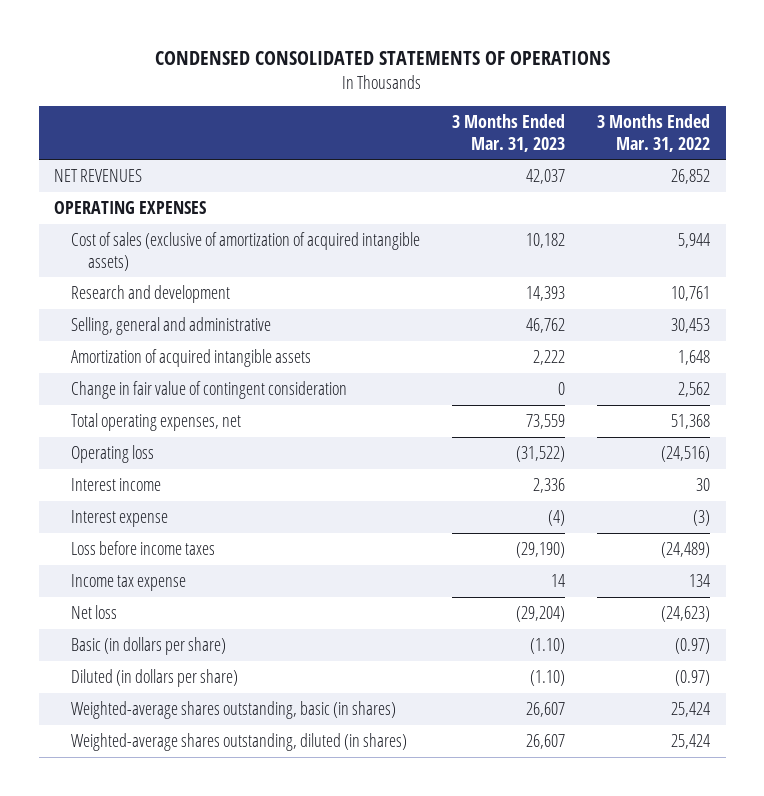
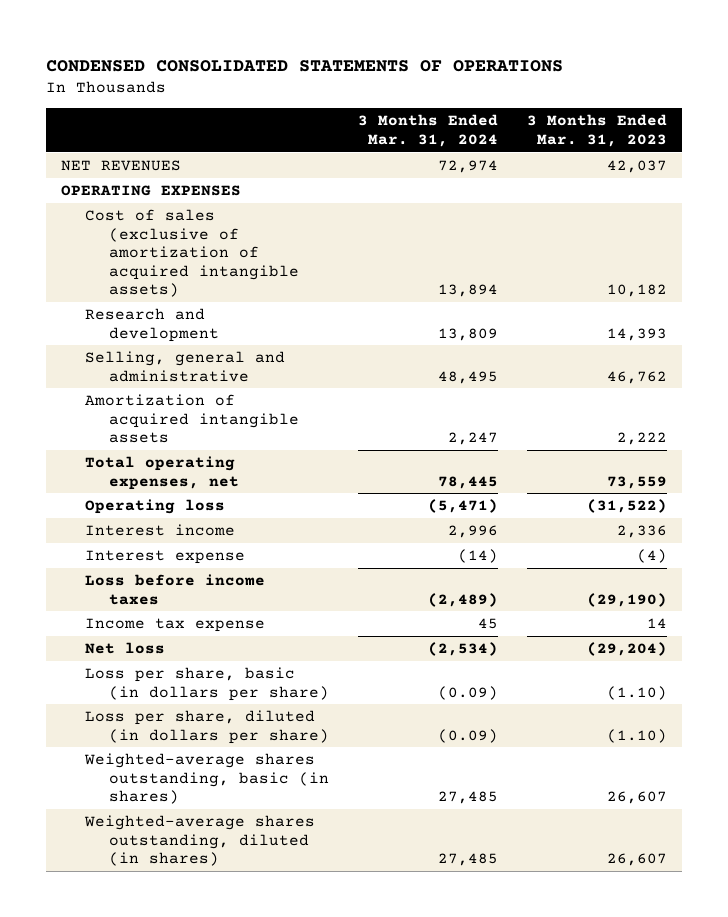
[596,113,710,152] 3 Months Ended Mar. 31, 2022 -> none
none -> [358,114,499,147] 3 Months Ended Mar. 31, 2024
[71,380,348,399] Change in fair value of contingent consideration -> none
[71,636,227,655] Basic (in dollars per share) -> [84,667,330,701] Loss per share, basic (in dollars per share)
[71,668,239,687] Diluted (in dollars per share) -> [84,710,330,744] Loss per share, diluted (in dollars per share)

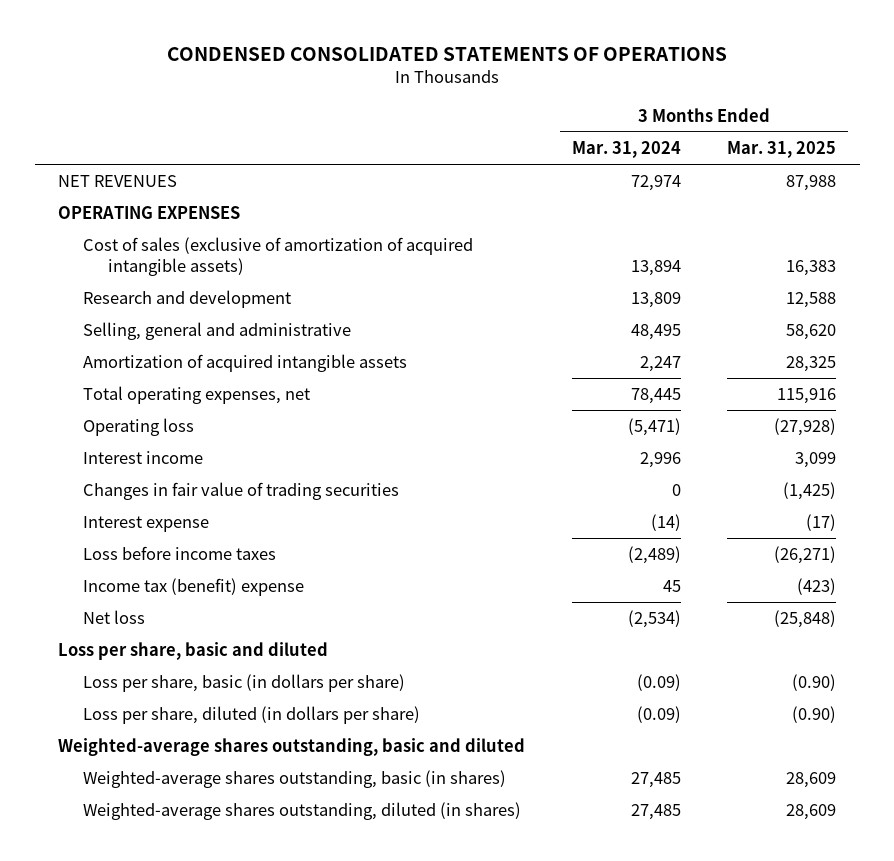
[527,114,668,147] 3 Months Ended Mar. 31, 2023 -> none
none -> [727,140,837,158] Mar. 31, 2025
none -> [83,482,400,501] Changes in fair value of trading securities
[84,618,265,633] Income tax expense -> [83,578,305,597] Income tax (benefit) expense
none -> [58,642,329,661] Loss per share, basic and diluted
none -> [58,738,526,757] Weighted-average shares outstanding, basic and diluted

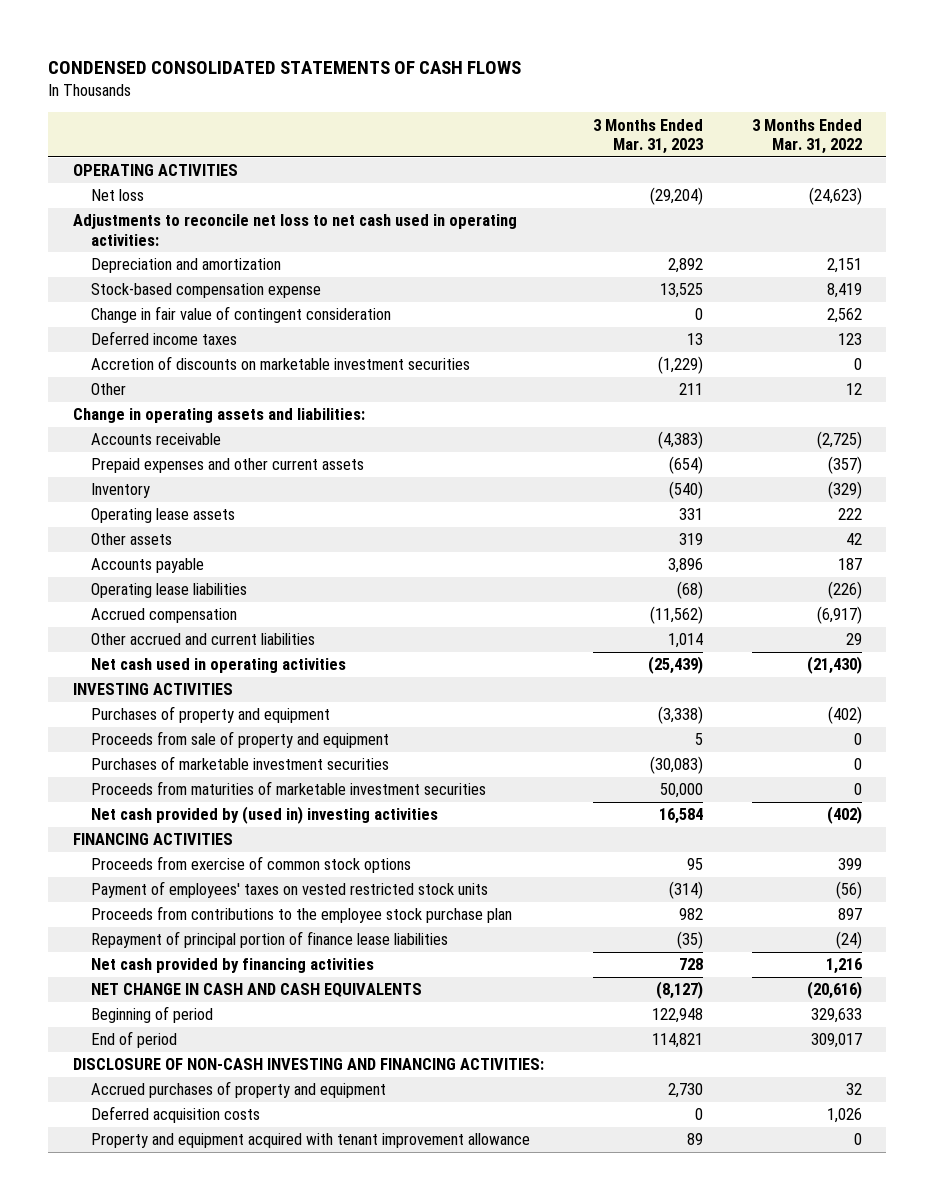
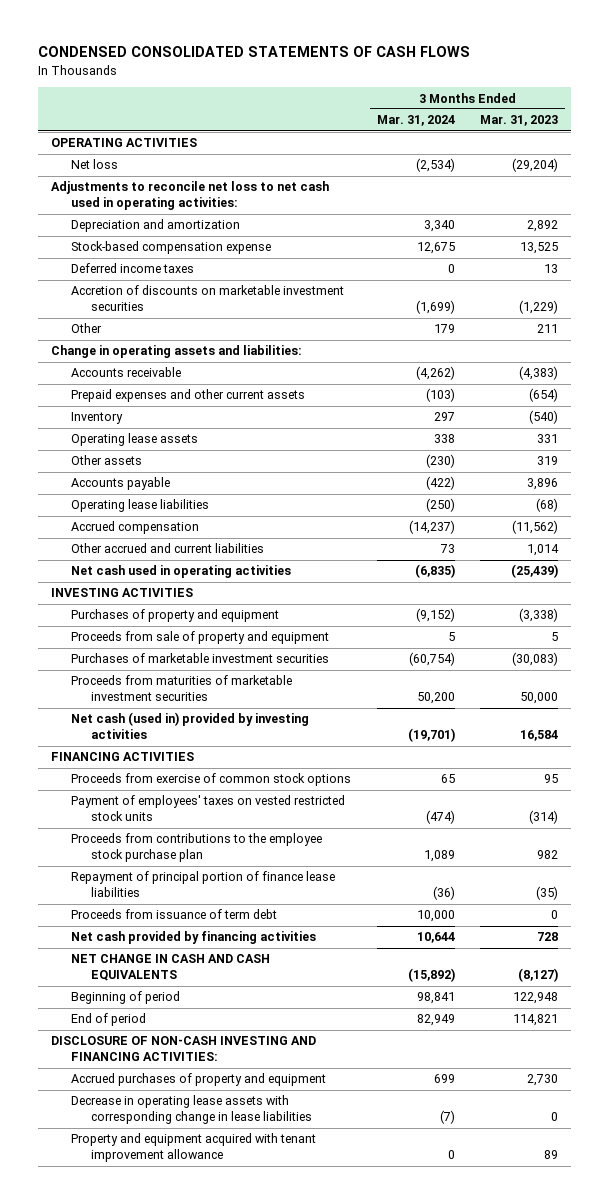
[751,118,862,155] 3 Months Ended Mar. 31, 2022 -> none
none -> [376,115,455,127] Mar. 31, 2024
[90,306,391,324] Change in fair value of contingent consideration -> none
[90,806,438,825] Net cash provided by (used in) investing activities -> [70,712,309,740] Net cash (used in) provided by investing activities
none -> [70,909,277,920] Proceeds from issuance of term debt
[90,1106,260,1124] Deferred acquisition costs -> none
none -> [70,1095,313,1125] Decrease in operating lease assets with corresponding change in lease liabilities

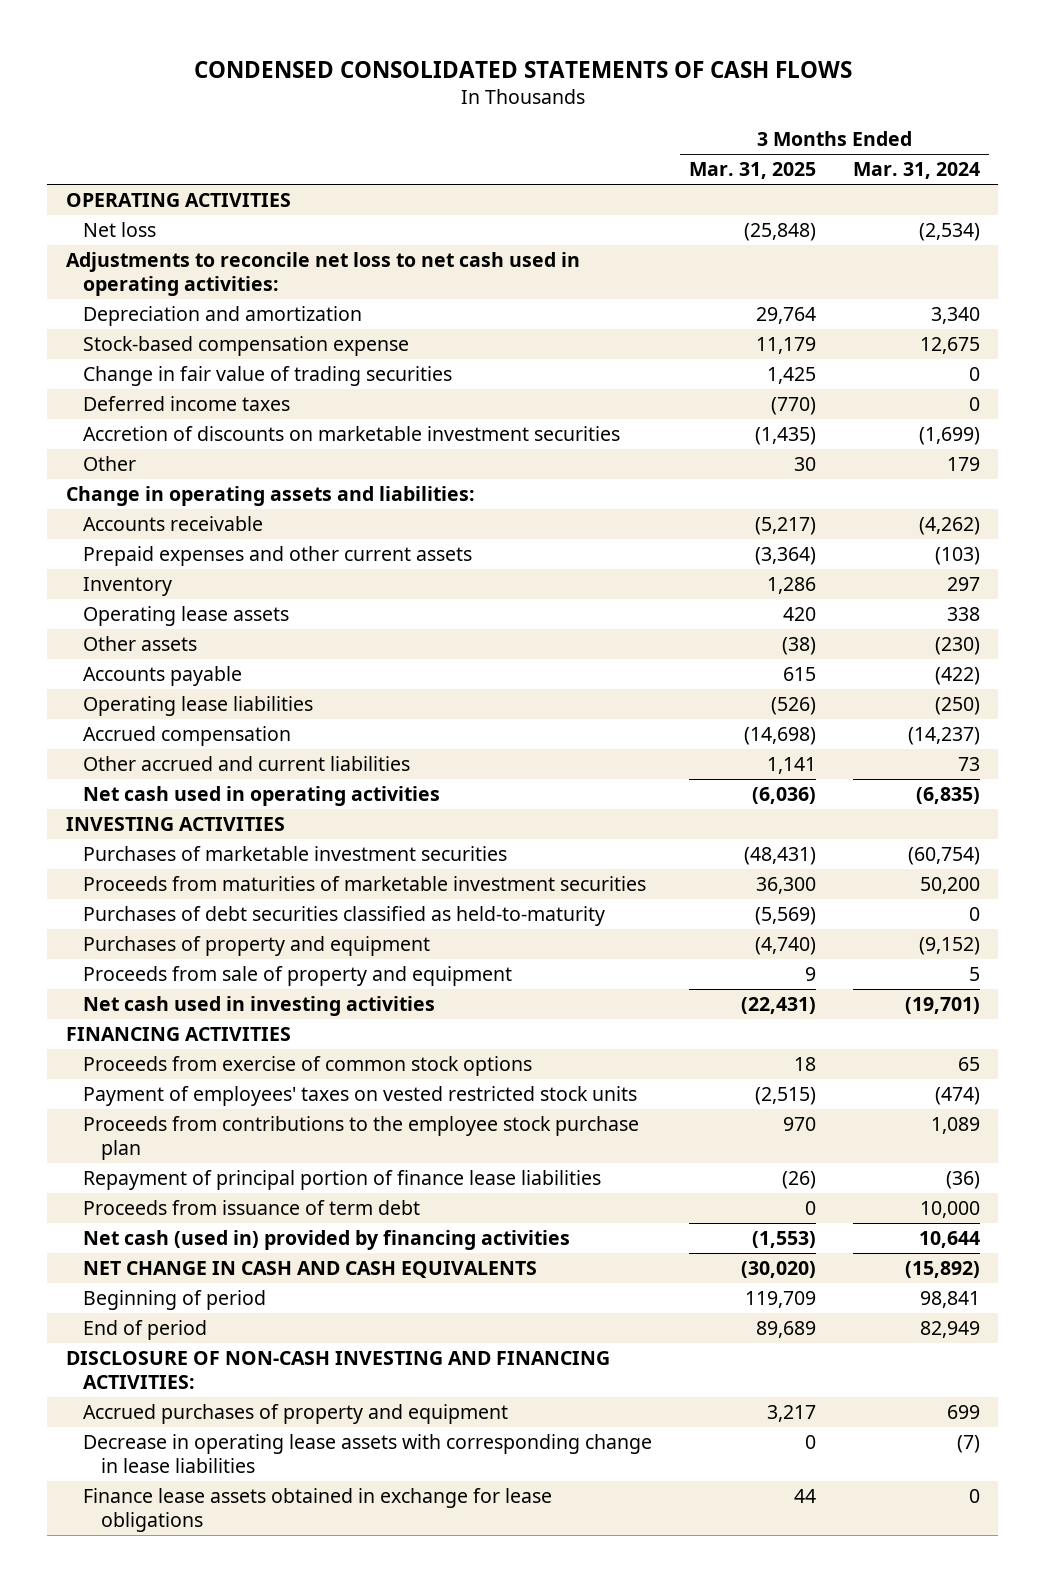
[480,115,559,127] Mar. 31, 2023 -> none
none -> [689,162,817,180] Mar. 31, 2025
none -> [83,366,453,387] Change in fair value of trading securities
none -> [83,906,606,927] Purchases of debt securities classified as held-to-maturity
[70,609,279,623] Purchases of property and equipment -> [83,936,431,957] Purchases of property and equipment
[70,631,329,645] Proceeds from sale of property and equipment -> [83,966,513,987] Proceeds from sale of property and equipment
[70,712,309,740] Net cash (used in) provided by investing activities -> [83,996,436,1017] Net cash used in investing activities
[70,931,316,945] Net cash provided by financing activities -> [83,1230,571,1251] Net cash (used in) provided by financing activities
[70,1133,316,1163] Property and equipment acquired with tenant improvement allowance -> none
none -> [83,1488,553,1532] Finance lease assets obtained in exchange for lease obligations

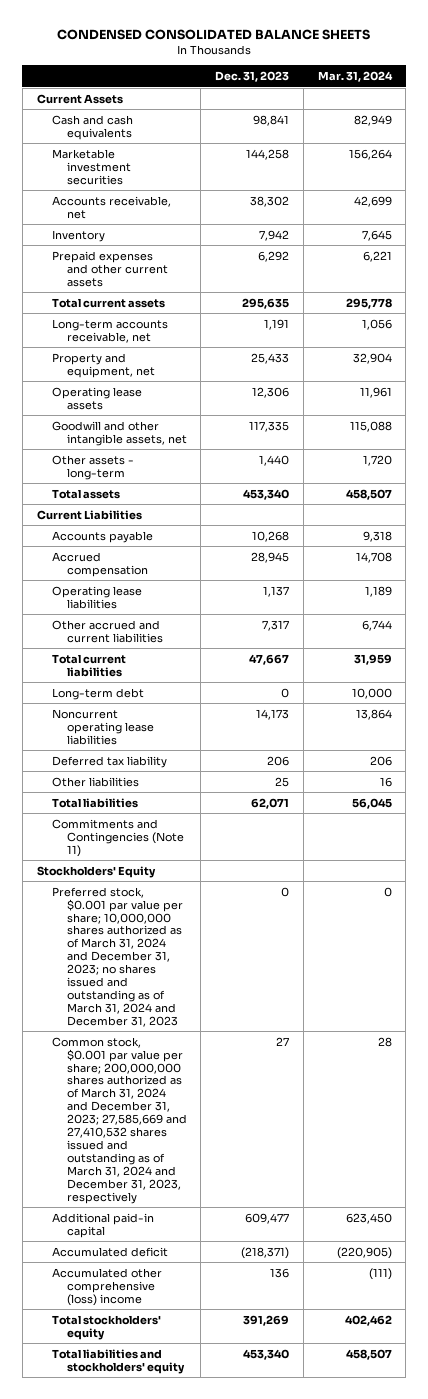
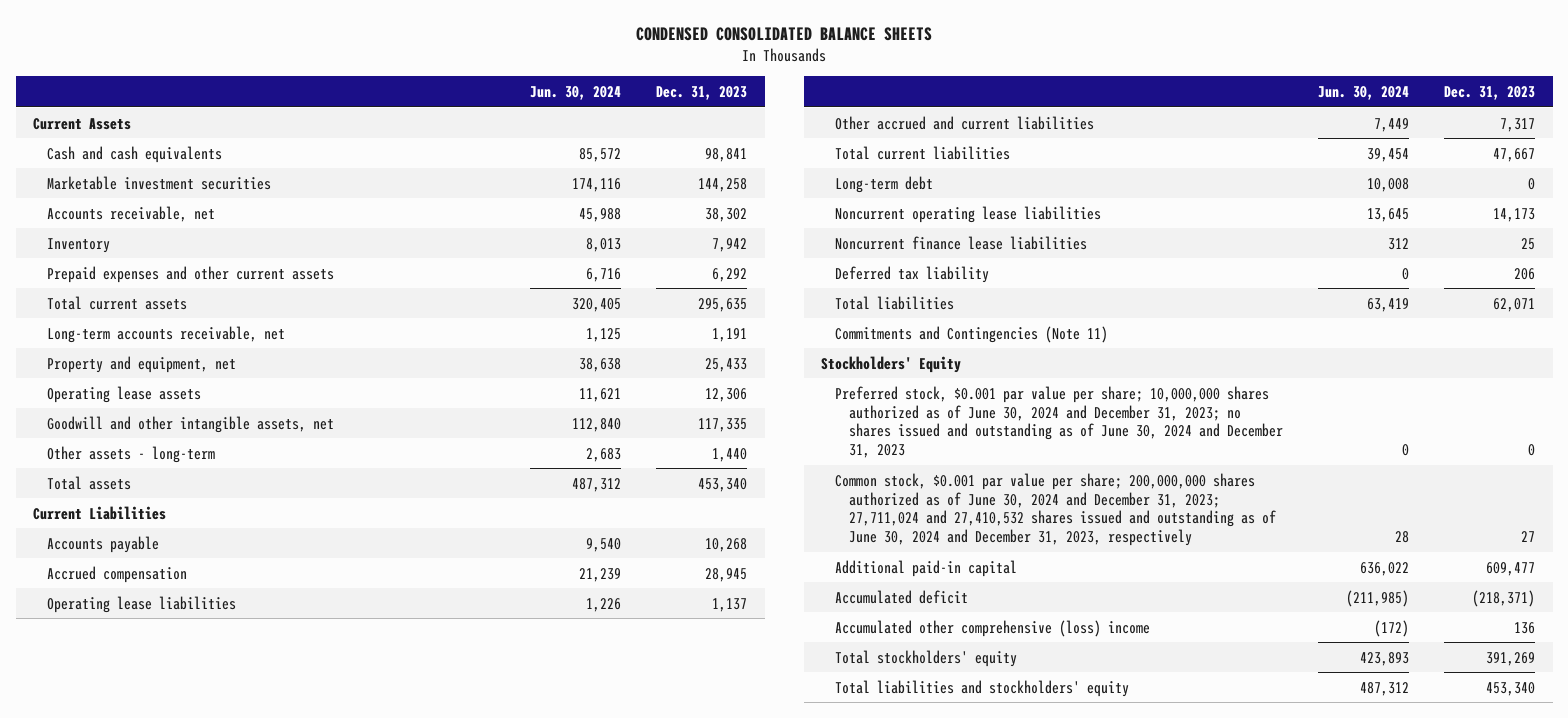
[317,71,393,83] Mar. 31, 2024 -> none
none -> [530,86,622,101] Jun. 30, 2024
none -> [834,235,1087,250] Noncurrent finance lease liabilities
[51,776,139,787] Other liabilities -> none
[51,886,183,1027] Preferred stock, $0.001 par value per share; 10,000,000 shares authorized as of March 31, 2024 and December 31, 2023; no shares issued and outstanding as of March 31, 2024 and December 31, 2023 -> [834,385,1283,459] Preferred stock, $0.001 par value per share; 10,000,000 shares authorized as of June 30, 2024 and December 31, 2023; no shares issued and outstanding as of June 30, 2024 and December 31, 2023
[51,1036,187,1204] Common stock, $0.001 par value per share; 200,000,000 shares authorized as of March 31, 2024 and December 31, 2023; 27,585,669 and 27,410,532 shares issued and outstanding as of March 31, 2024 and December 31, 2023, respectively -> [834,472,1276,547] Common stock, $0.001 par value per share; 200,000,000 shares authorized as of June 30, 2024 and December 31, 2023; 27,711,024 and 27,410,532 shares issued and outstanding as of June 30, 2024 and December 31, 2023, respectively

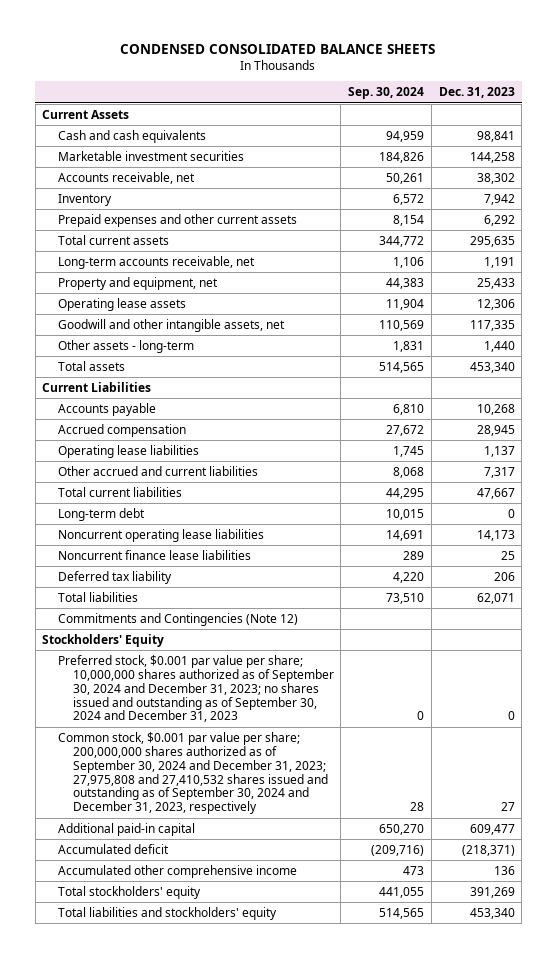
[530,86,622,101] Jun. 30, 2024 -> none
none -> [348,87,425,100] Sep. 30, 2024
[834,325,1108,343] Commitments and Contingencies (Note 11) -> [57,612,298,626] Commitments and Contingencies (Note 12)
[834,385,1283,459] Preferred stock, $0.001 par value per share; 10,000,000 shares authorized as of June 30, 2024 and December 31, 2023; no shares issued and outstanding as of June 30, 2024 and December 31, 2023 -> [57,654,334,723] Preferred stock, $0.001 par value per share; 10,000,000 shares authorized as of September 30, 2024 and December 31, 2023; no shares issued and outstanding as of September 30, 2024 and December 31, 2023
[834,472,1276,547] Common stock, $0.001 par value per share; 200,000,000 shares authorized as of June 30, 2024 and December 31, 2023; 27,711,024 and 27,410,532 shares issued and outstanding as of June 30, 2024 and December 31, 2023, respectively -> [57,731,328,815] Common stock, $0.001 par value per share; 200,000,000 shares authorized as of September 30, 2024 and December 31, 2023; 27,975,808 and 27,410,532 shares issued and outstanding as of September 30, 2024 and December 31, 2023, respectively
[834,619,1150,637] Accumulated other comprehensive (loss) income -> [57,864,297,878] Accumulated other comprehensive income

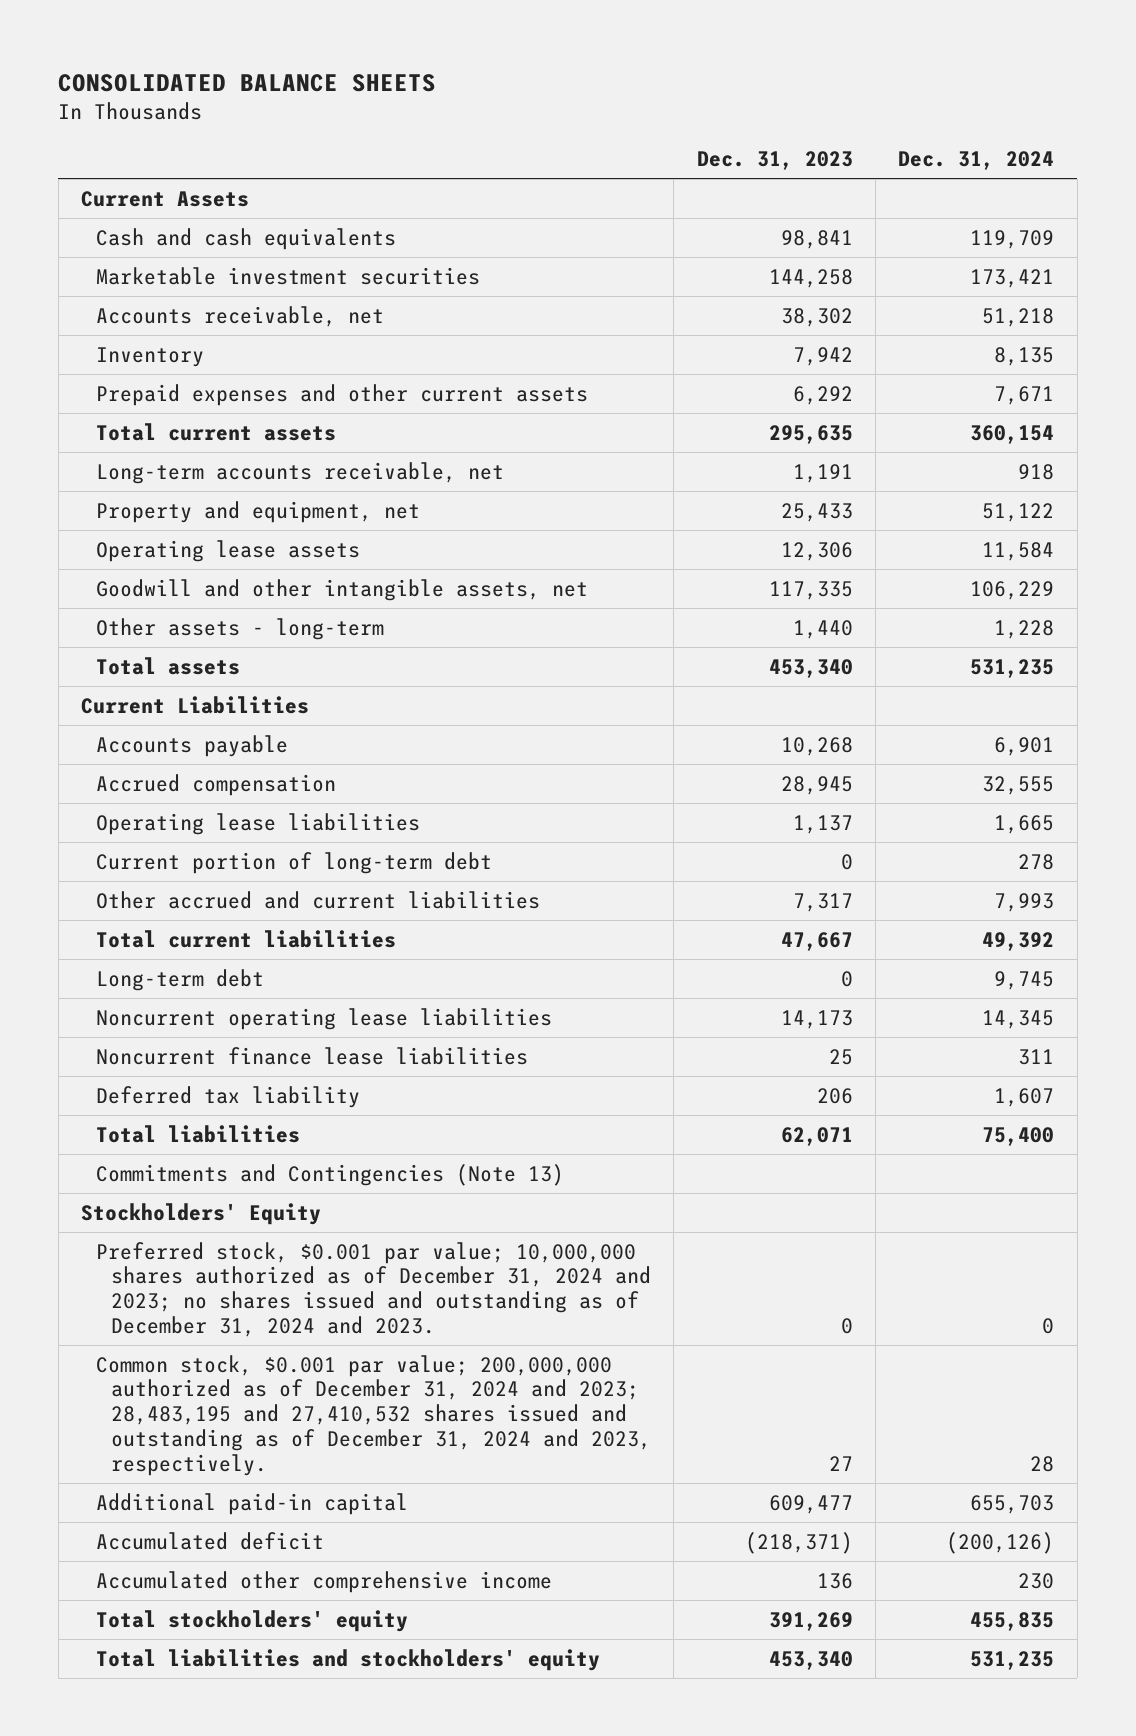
[120,43,436,54] CONDENSED CONSOLIDATED BALANCE SHEETS -> [58,73,437,92] CONSOLIDATED BALANCE SHEETS
[348,87,425,100] Sep. 30, 2024 -> none
none -> [898,151,1055,171] Dec. 31, 2024
none -> [96,851,493,874] Current portion of long-term debt
[57,612,298,626] Commitments and Contingencies (Note 12) -> [96,1163,565,1186] Commitments and Contingencies (Note 13)
[57,654,334,723] Preferred stock, $0.001 par value per share; 10,000,000 shares authorized as of September 30, 2024 and December 31, 2023; no shares issued and outstanding as of September 30, 2024 and December 31, 2023 -> [96,1241,651,1338] Preferred stock, $0.001 par value; 10,000,000 shares authorized as of December 31, 2024 and 2023; no shares issued and outstanding as of December 31, 2024 and 2023.
[57,731,328,815] Common stock, $0.001 par value per share; 200,000,000 shares authorized as of September 30, 2024 and December 31, 2023; 27,975,808 and 27,410,532 shares issued and outstanding as of September 30, 2024 and December 31, 2023, respectively -> [96,1354,651,1476] Common stock, $0.001 par value; 200,000,000 authorized as of December 31, 2024 and 2023; 28,483,195 and 27,410,532 shares issued and outstanding as of December 31, 2024 and 2023, respectively.

